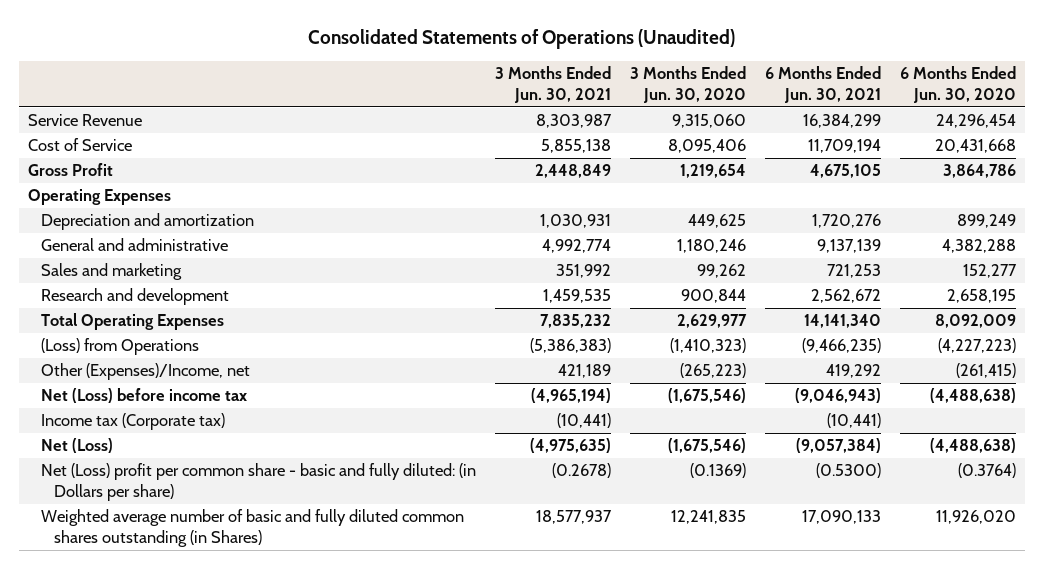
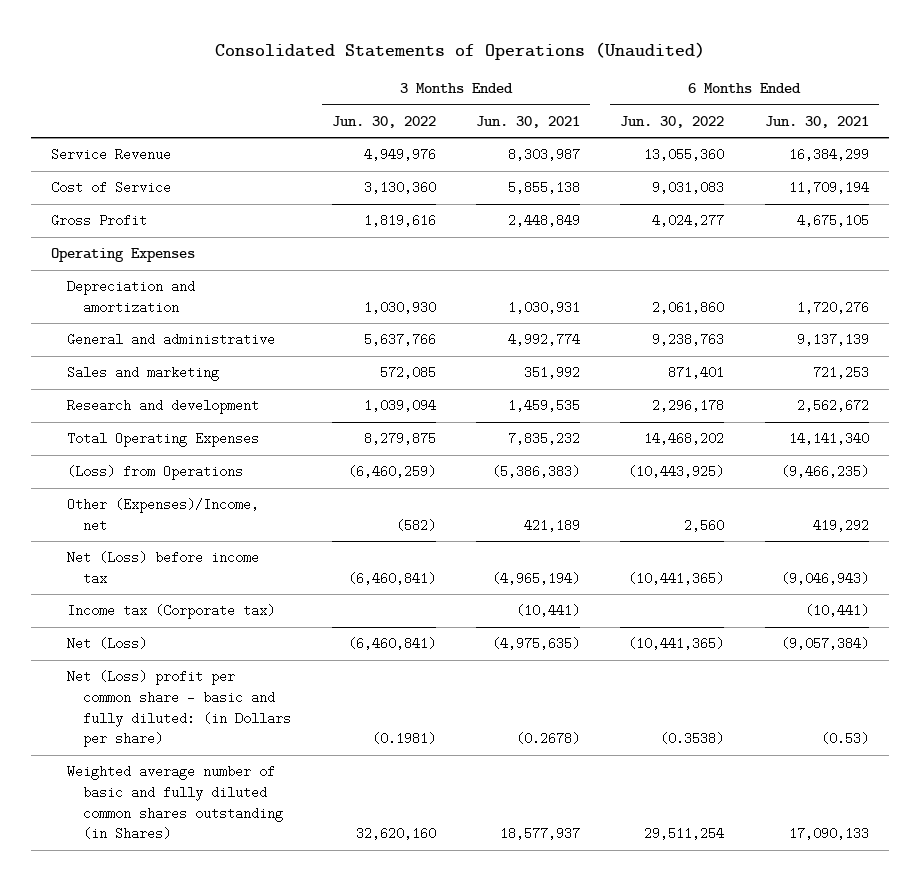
[630,66,747,104] 3 Months Ended Jun. 30, 2020 -> none
[899,66,1016,104] 6 Months Ended Jun. 30, 2020 -> none
none -> [331,115,436,128] Jun. 30, 2022
none -> [620,115,725,128] Jun. 30, 2022
[815,463,881,479] (0.5300) -> [820,732,869,746] (0.53)

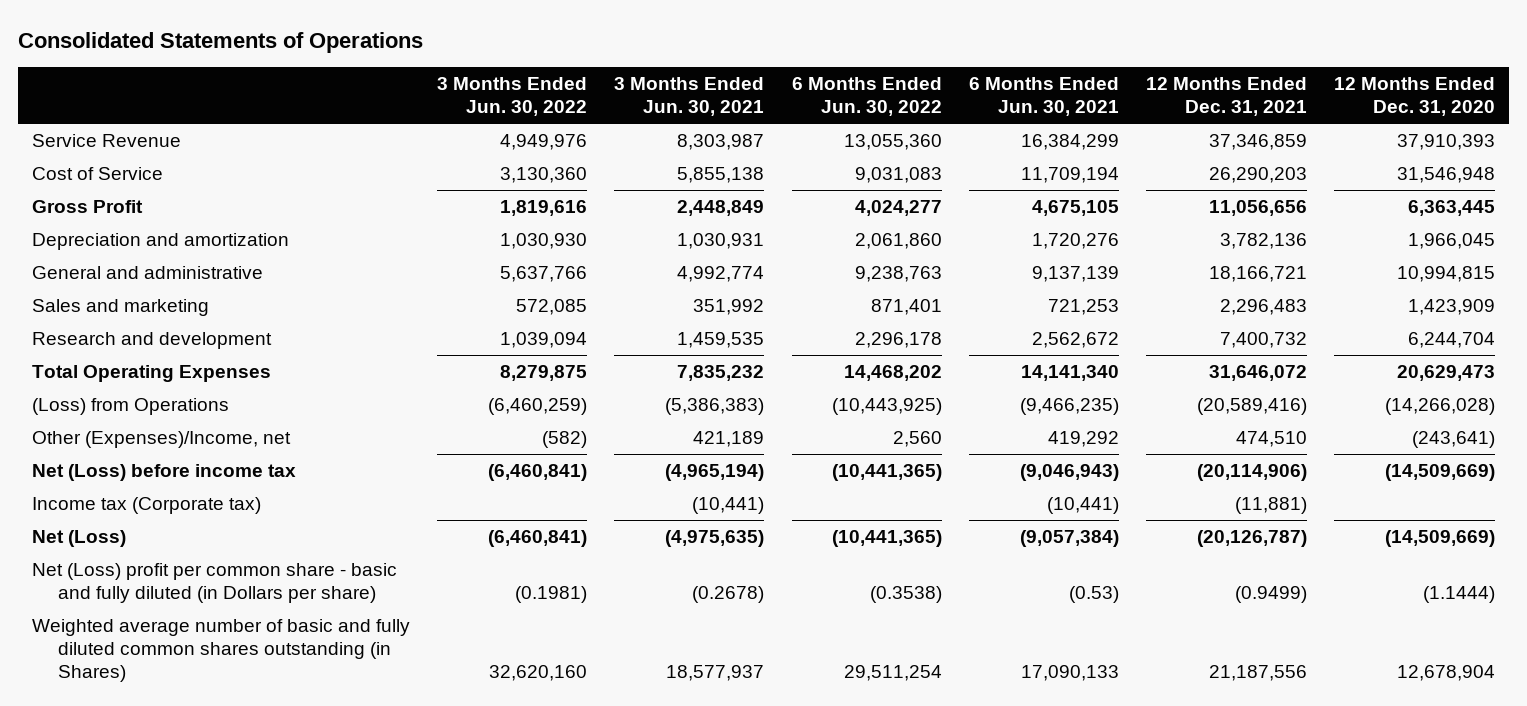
[214,42,705,61] Consolidated Statements of Operations (Unaudited) -> [18,31,424,53] Consolidated Statements of Operations
none -> [1146,77,1308,117] 12 Months Ended Dec. 31, 2021
none -> [1334,77,1496,117] 12 Months Ended Dec. 31, 2020
[51,248,196,263] Operating Expenses -> none
[67,670,292,748] Net (Loss) profit per common share - basic and fully diluted: (in Dollars per share) -> [31,563,397,604] Net (Loss) profit per common share - basic and fully diluted (in Dollars per share)

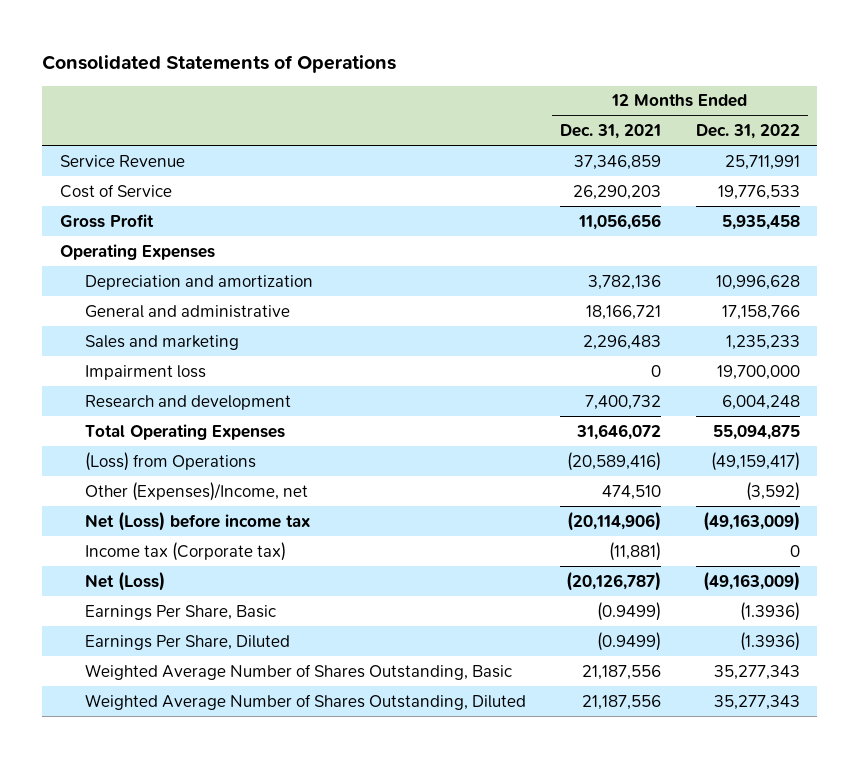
[436,77,587,117] 3 Months Ended Jun. 30, 2022 -> none
[614,77,765,117] 3 Months Ended Jun. 30, 2021 -> none
[791,77,942,117] 6 Months Ended Jun. 30, 2022 -> none
[968,77,1119,117] 6 Months Ended Jun. 30, 2021 -> none
[1334,77,1496,117] 12 Months Ended Dec. 31, 2020 -> none
none -> [695,123,800,139] Dec. 31, 2022
none -> [59,243,215,260] Operating Expenses
none -> [84,364,206,380] Impairment loss
[31,563,397,604] Net (Loss) profit per common share - basic and fully diluted (in Dollars per share) -> [84,604,276,620] Earnings Per Share, Basic
none -> [84,634,290,650] Earnings Per Share, Diluted
[31,619,410,683] Weighted average number of basic and fully diluted common shares outstanding (in Shares) -> [84,663,512,680] Weighted Average Number of Shares Outstanding, Basic
none -> [84,693,526,710] Weighted Average Number of Shares Outstanding, Diluted

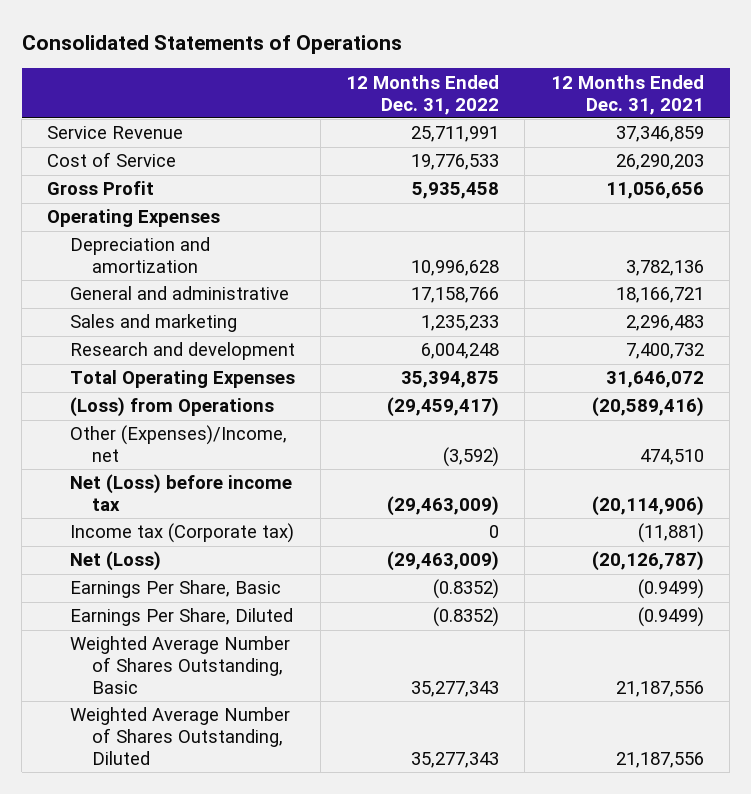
[84,364,206,380] Impairment loss -> none
[712,424,800,440] 55,094,875 -> [401,371,500,389] 35,394,875
[710,451,800,471] (49,159,417) -> [387,397,500,418] (29,459,417)
[702,510,800,531] (49,163,009) -> [387,496,500,517] (29,463,009)
[702,570,800,591] (49,163,009) -> [387,551,500,572] (29,463,009)
[739,601,800,621] (1.3936) -> [433,579,500,600] (0.8352)
[739,631,800,651] (1.3936) -> [433,607,500,628] (0.8352)

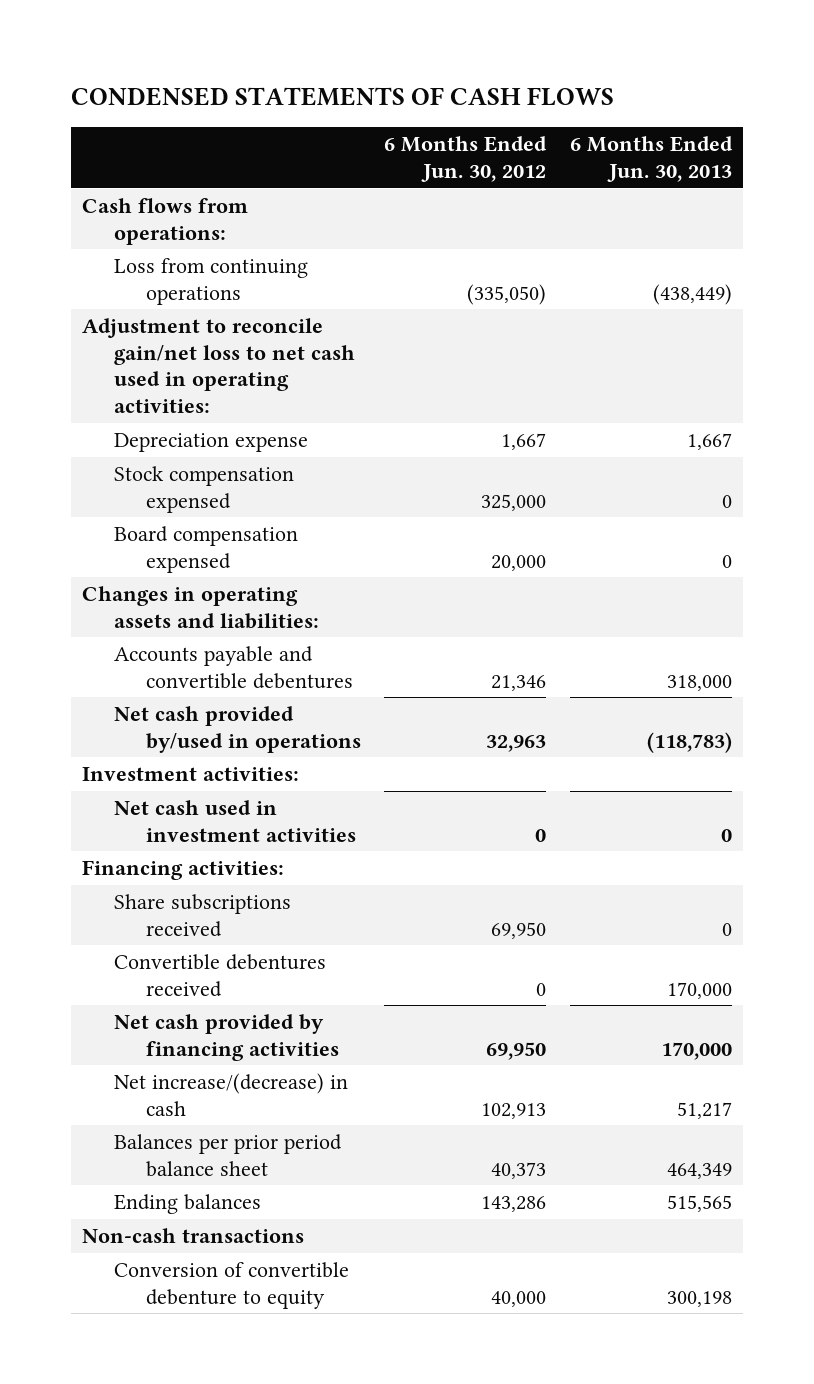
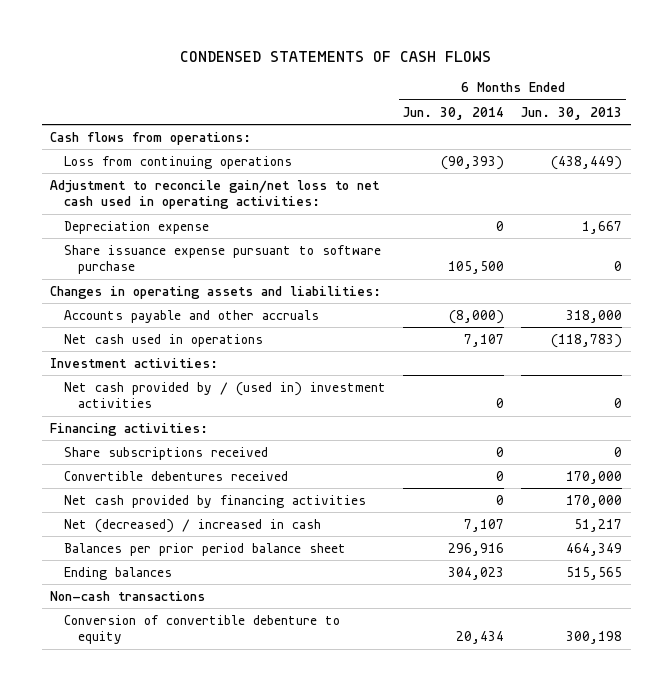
[384,136,548,183] 6 Months Ended Jun. 30, 2012 -> none
none -> [403,106,505,120] Jun. 30, 2014
[114,466,295,513] Stock compensation expensed -> none
[114,526,299,573] Board compensation expensed -> none
none -> [64,244,382,275] Share issuance expense pursuant to software purchase
[114,646,353,689] Accounts payable and convertible debentures -> [64,309,320,323] Accounts payable and other accruals
[114,706,361,753] Net cash provided by/used in operations -> [64,333,264,347] Net cash used in operations
[114,800,356,842] Net cash used in investment activities -> [64,381,387,409] Net cash provided by / (used in) investment activities
[114,1073,349,1116] Net increase/(decrease) in cash -> [64,518,322,533] Net (decreased) / increased in cash

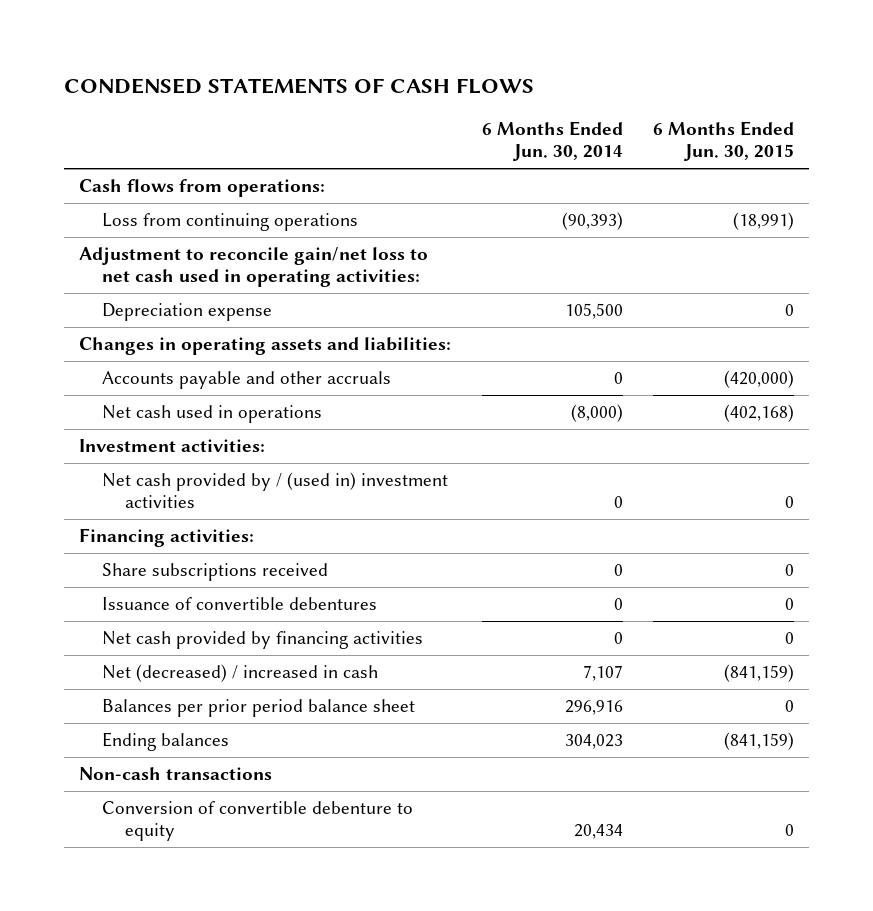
[521,106,623,120] Jun. 30, 2013 -> none
none -> [653,121,795,162] 6 Months Ended Jun. 30, 2015
[64,244,382,275] Share issuance expense pursuant to software purchase -> none
[496,220,505,231] 0 -> [564,302,623,319] 105,500
[449,309,505,324] (8,000) -> [613,371,623,384] 0
[464,333,505,347] 7,107 -> [570,403,623,422] (8,000)
[64,470,289,481] Convertible debentures received -> [101,596,377,610] Issuance of convertible debentures

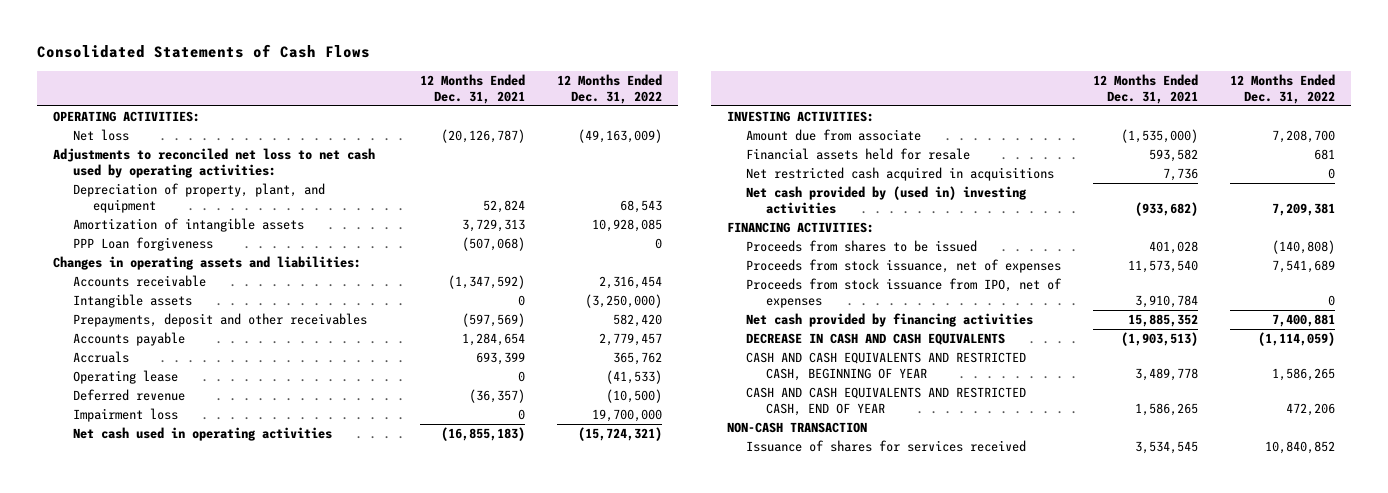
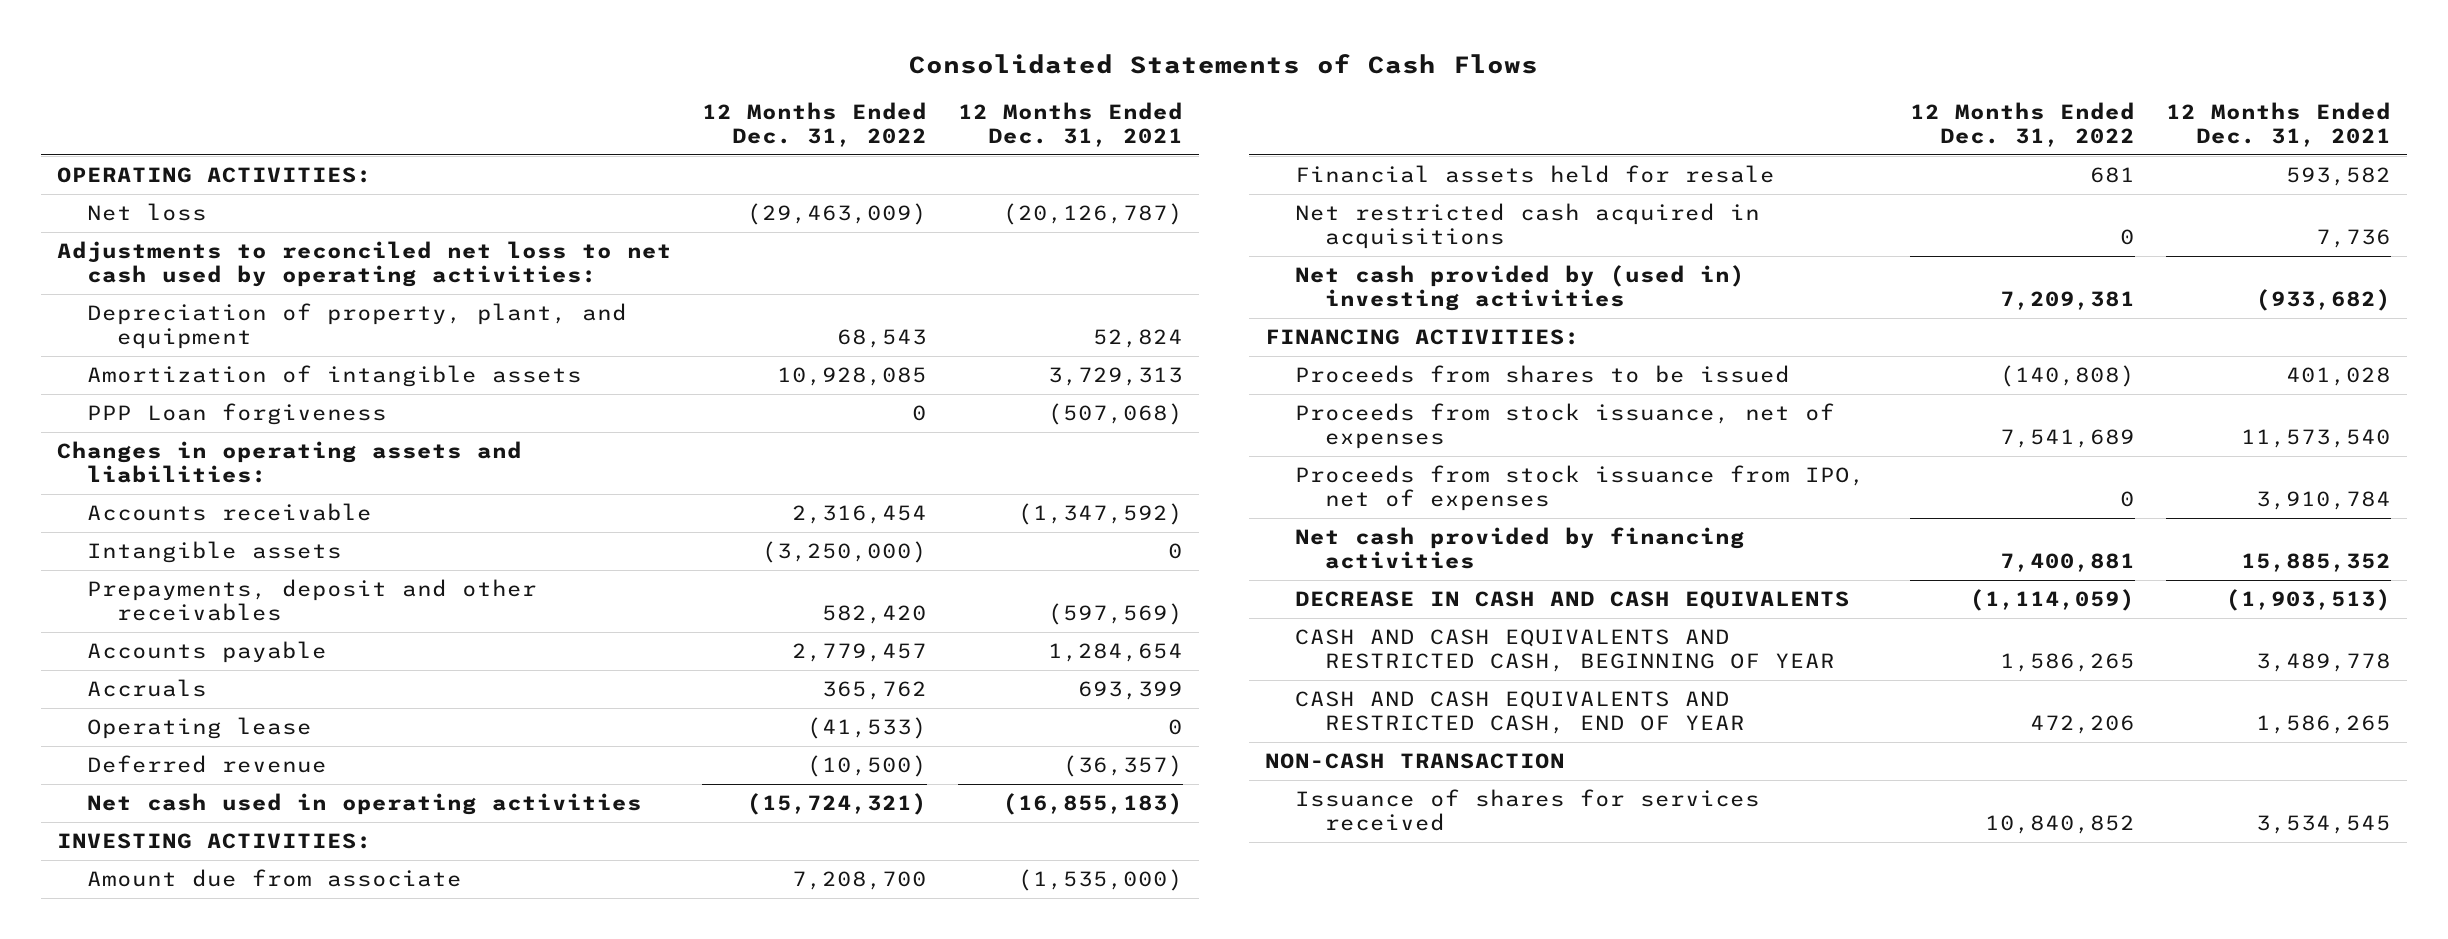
[577,129,662,144] (49,163,009) -> [747,203,928,226] (29,463,009)
[72,408,178,423] Impairment loss -> none

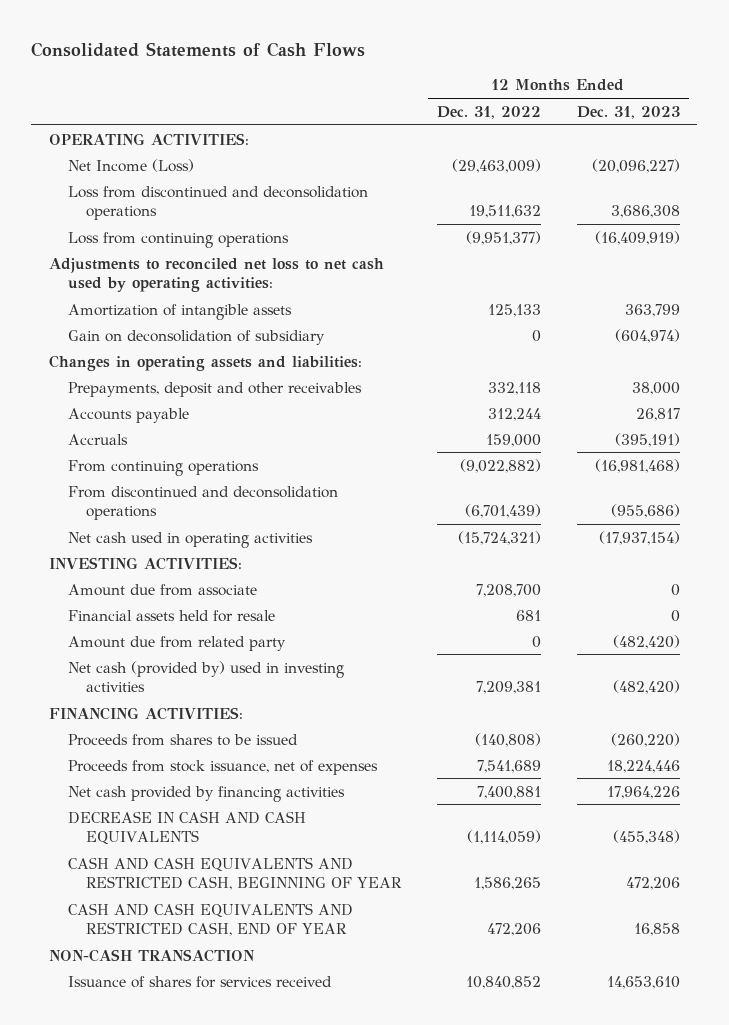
[958,102,1184,147] 12 Months Ended Dec. 31, 2021 -> none
none -> [576,105,680,119] Dec. 31, 2023
[86,203,207,222] Net loss -> [67,158,194,172] Net Income (Loss)
none -> [67,185,368,221] Loss from discontinued and deconsolidation operations
none -> [67,231,289,248] Loss from continuing operations
[86,303,627,349] Depreciation of property, plant, and equipment -> none
[86,403,387,426] PPP Loan forgiveness -> none
[777,367,928,387] 10,928,085 -> [487,303,541,317] 125,133
none -> [67,329,325,345] Gain on deconsolidation of subsidiary
[86,503,372,522] Accounts receivable -> none
[86,541,342,564] Intangible assets -> none
[86,717,312,740] Operating lease -> none
[86,755,327,774] Deferred revenue -> none
[822,604,928,624] 582,420 -> [487,381,541,395] 332,118
[792,643,928,663] 2,779,457 -> [487,407,541,421] 312,244
[822,681,928,701] 365,762 -> [485,433,541,447] 159,000
none -> [67,459,259,476] From continuing operations
none -> [67,485,338,521] From discontinued and deconsolidation operations
[1294,203,1760,249] Net restricted cash acquired in acquisitions -> none
none -> [67,635,286,651] Amount due from related party
[1294,265,1745,311] Net cash provided by (used in) investing activities -> [67,660,344,693] Net cash (provided by) used in investing activities
[1294,465,1865,511] Proceeds from stock issuance from IPO, net of expenses -> none

